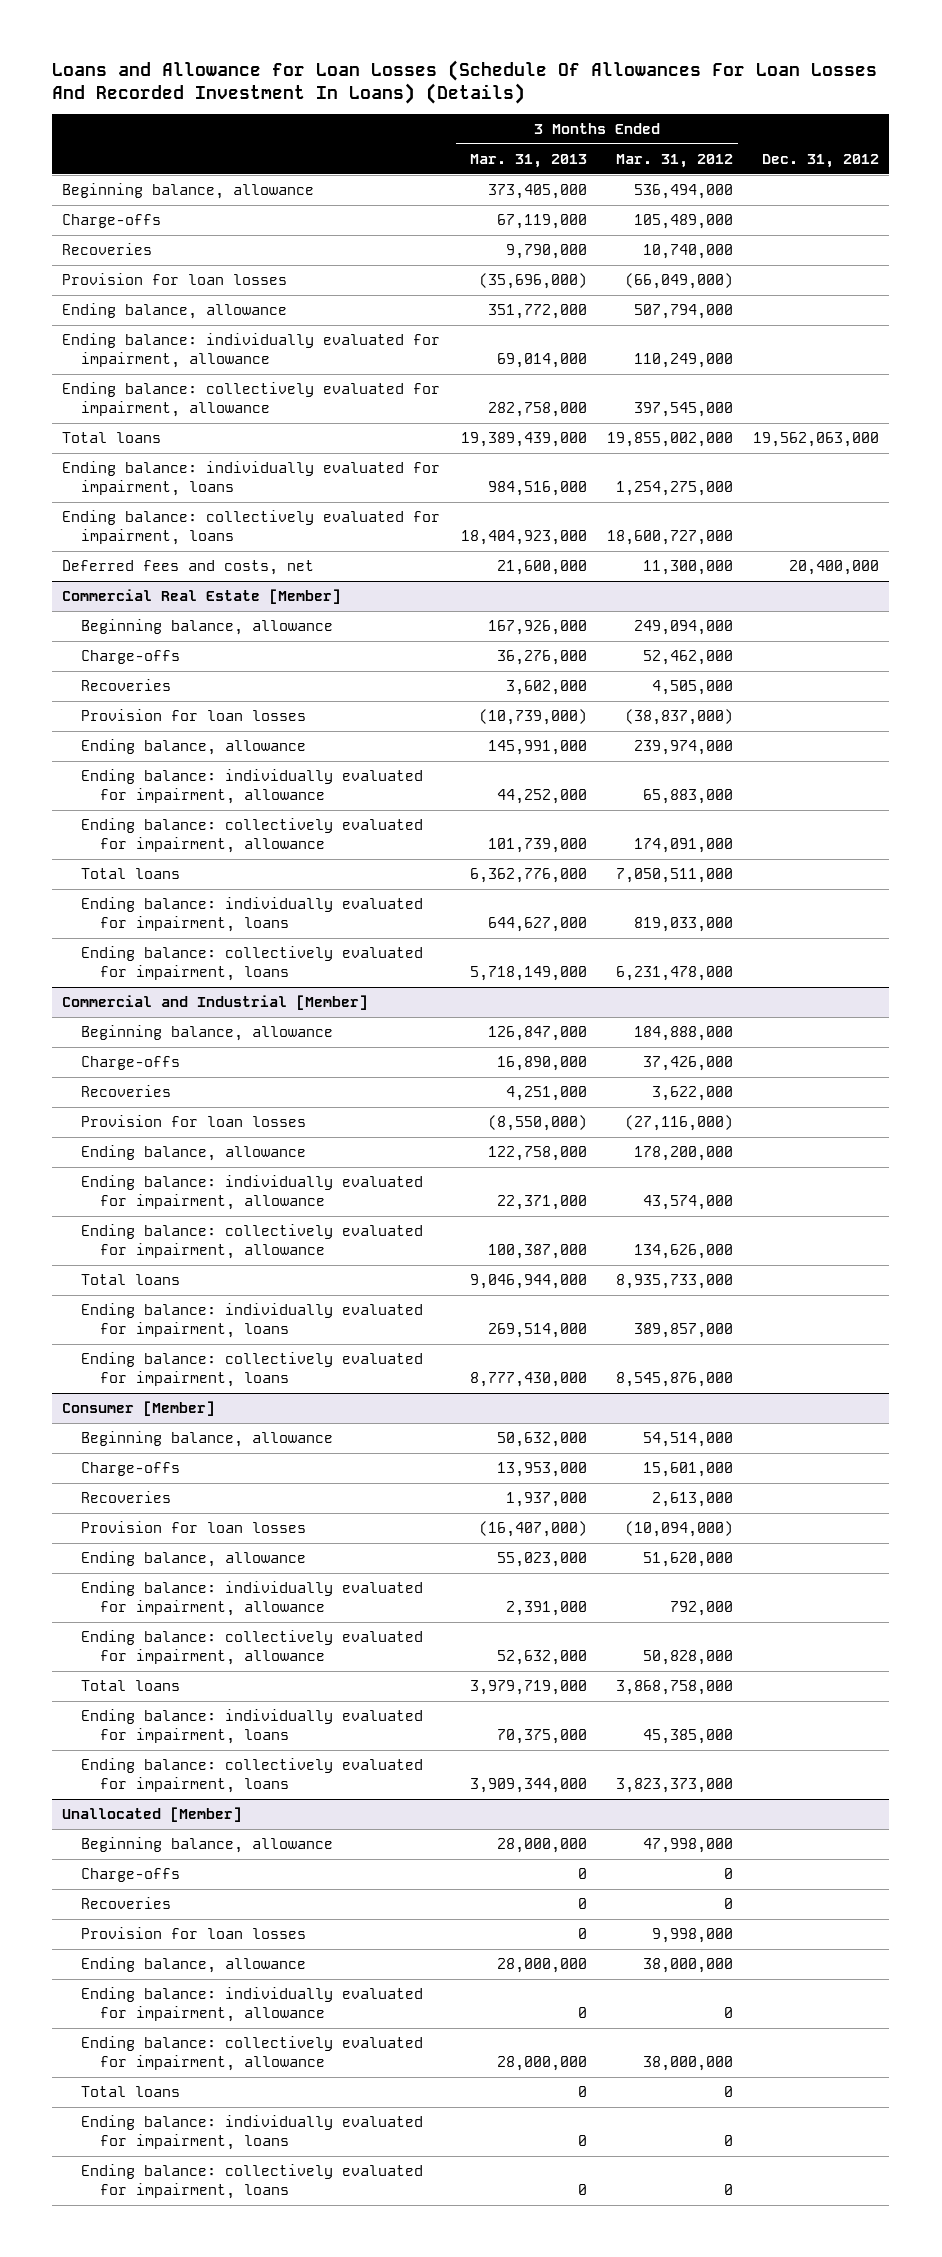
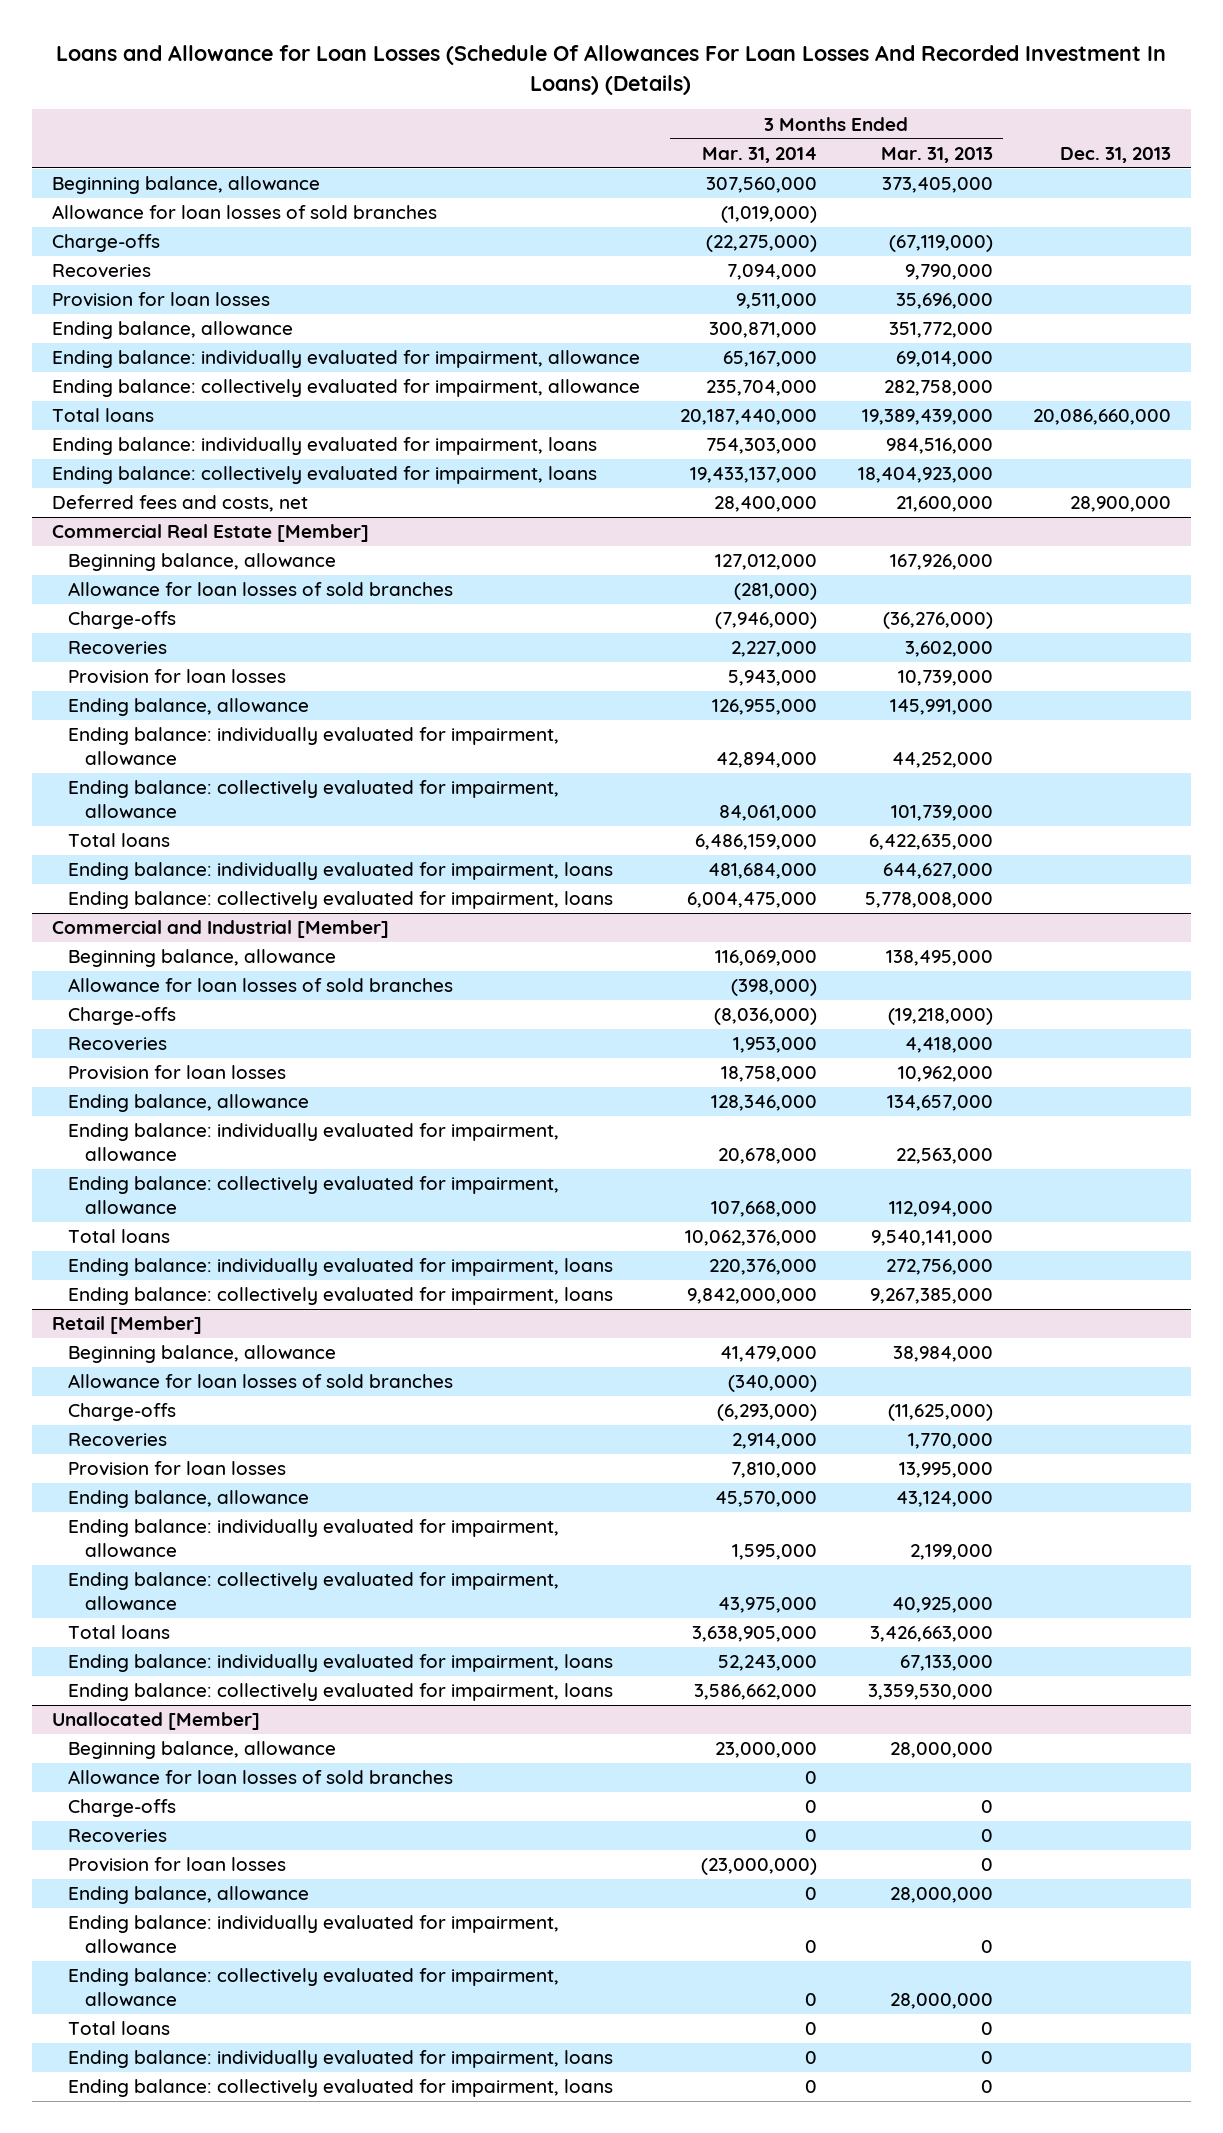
[615,154,733,169] Mar. 31, 2012 -> none
[762,154,880,169] Dec. 31, 2012 -> none
none -> [702,147,818,164] Mar. 31, 2014
none -> [1059,147,1171,164] Dec. 31, 2013
none -> [52,205,438,220] Allowance for loan losses of sold branches
[496,214,587,230] 67,119,000 -> [888,235,993,253] (67,119,000)
[478,273,587,290] (35,696,000) -> [895,293,993,310] 35,696,000
none -> [68,582,454,597] Allowance for loan losses of sold branches
[496,650,587,666] 36,276,000 -> [882,612,993,630] (36,276,000)
[478,709,587,726] (10,739,000) -> [897,670,993,687] 10,739,000
[469,868,587,884] 6,362,776,000 -> [868,834,993,851] 6,422,635,000
[469,966,587,982] 5,718,149,000 -> [864,892,993,909] 5,778,008,000
[62,1401,216,1417] Consumer [Member] -> none
[487,1026,587,1042] 126,847,000 -> [885,950,993,967] 138,495,000
none -> [68,978,454,993] Allowance for loan losses of sold branches
[496,1056,587,1072] 16,890,000 -> [887,1008,993,1026] (19,218,000)
[505,1086,587,1102] 4,251,000 -> [904,1037,993,1054] 4,418,000
[487,1115,587,1132] (8,550,000) -> [897,1066,993,1083] 10,962,000
[487,1146,587,1162] 122,758,000 -> [886,1095,993,1112] 134,657,000
[496,1195,587,1211] 22,371,000 -> [895,1148,993,1165] 22,563,000
[487,1244,587,1260] 100,387,000 -> [888,1201,993,1218] 112,094,000
[469,1274,587,1290] 9,046,944,000 -> [870,1230,993,1247] 9,540,141,000
[487,1323,587,1339] 269,514,000 -> [885,1259,993,1276] 272,756,000
[469,1372,587,1388] 8,777,430,000 -> [869,1288,993,1305] 9,267,385,000
none -> [52,1316,203,1335] Retail [Member]
[496,1432,587,1448] 50,632,000 -> [892,1346,993,1363] 38,984,000
none -> [68,1374,454,1389] Allowance for loan losses of sold branches
[496,1462,587,1478] 13,953,000 -> [887,1404,993,1422] (11,625,000)
[505,1492,587,1508] 1,937,000 -> [907,1433,993,1450] 1,770,000
[478,1521,587,1538] (16,407,000) -> [898,1462,993,1479] 13,995,000
[496,1552,587,1568] 55,023,000 -> [895,1491,993,1508] 43,124,000
[505,1601,587,1617] 2,391,000 -> [909,1544,993,1561] 2,199,000
[496,1650,587,1666] 52,632,000 -> [891,1597,993,1614] 40,925,000
[469,1680,587,1696] 3,979,719,000 -> [869,1626,993,1643] 3,426,663,000
[496,1729,587,1745] 70,375,000 -> [899,1655,993,1672] 67,133,000
[469,1778,587,1794] 3,909,344,000 -> [867,1684,993,1701] 3,359,530,000
none -> [68,1770,454,1785] Allowance for loan losses of sold branches

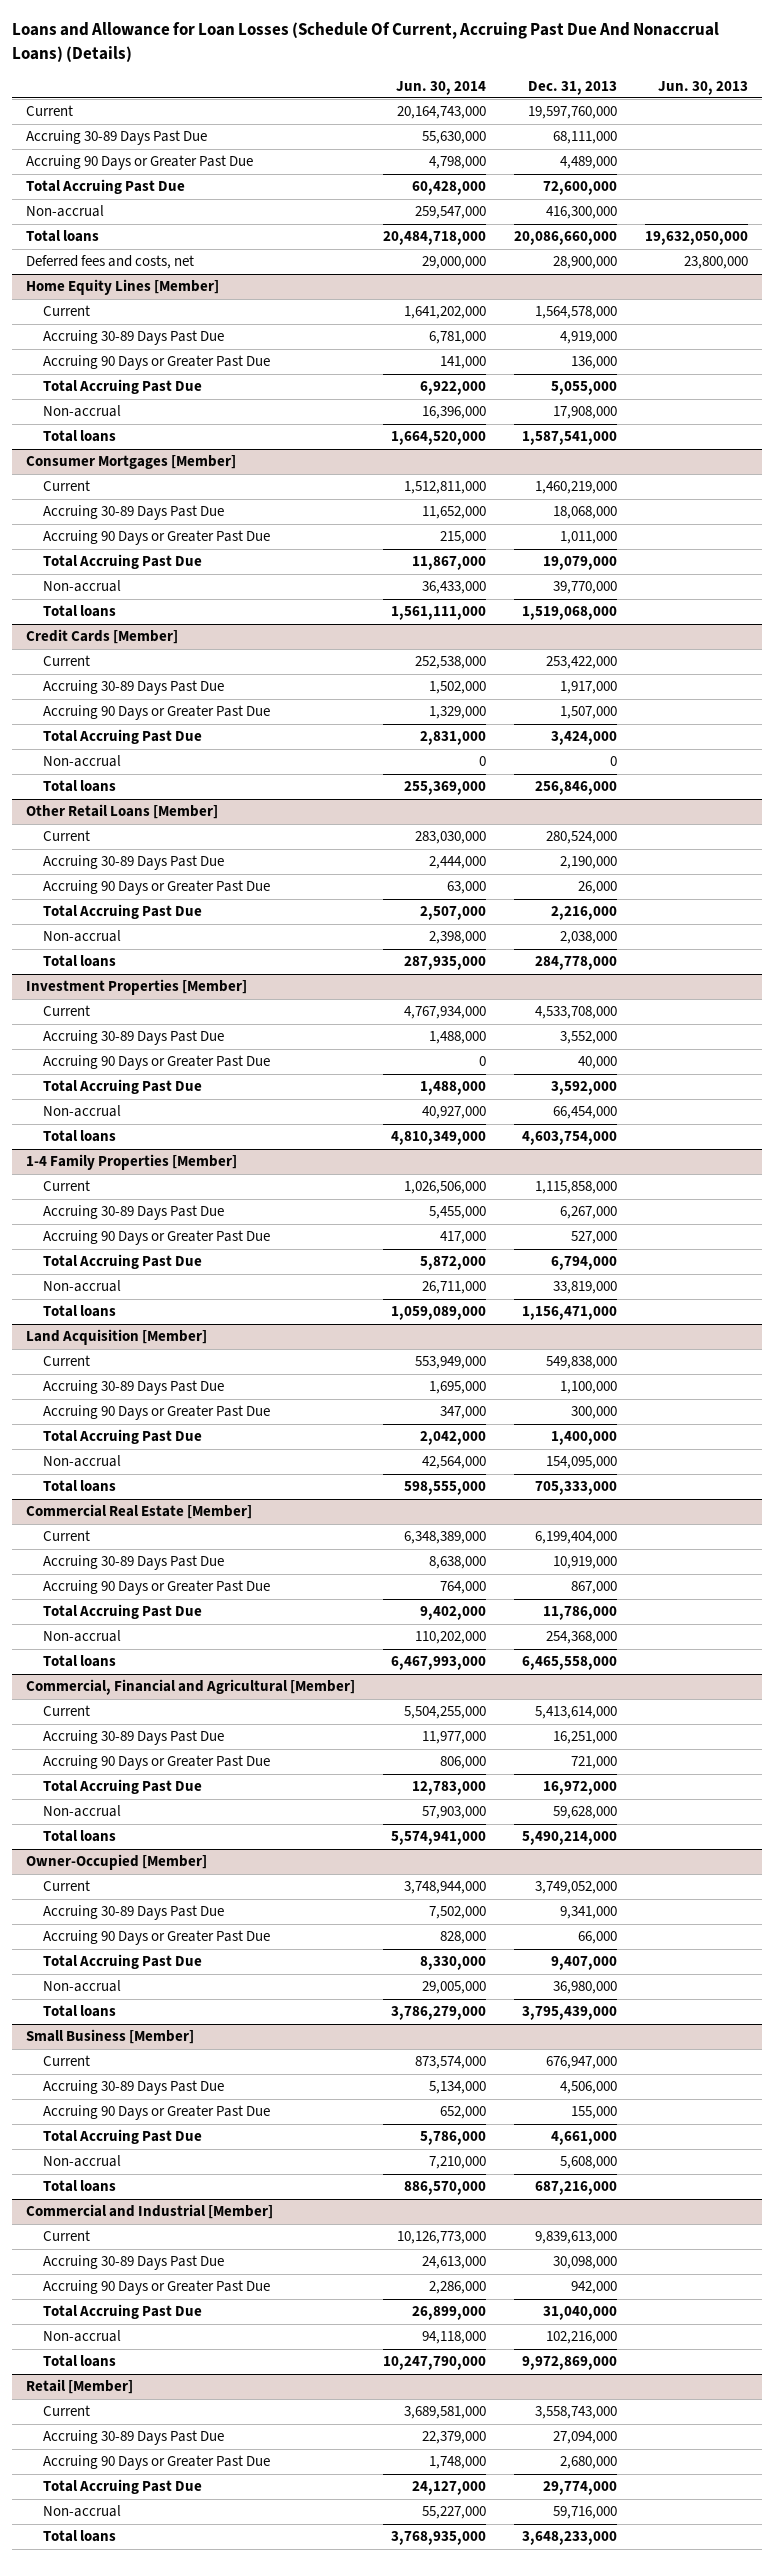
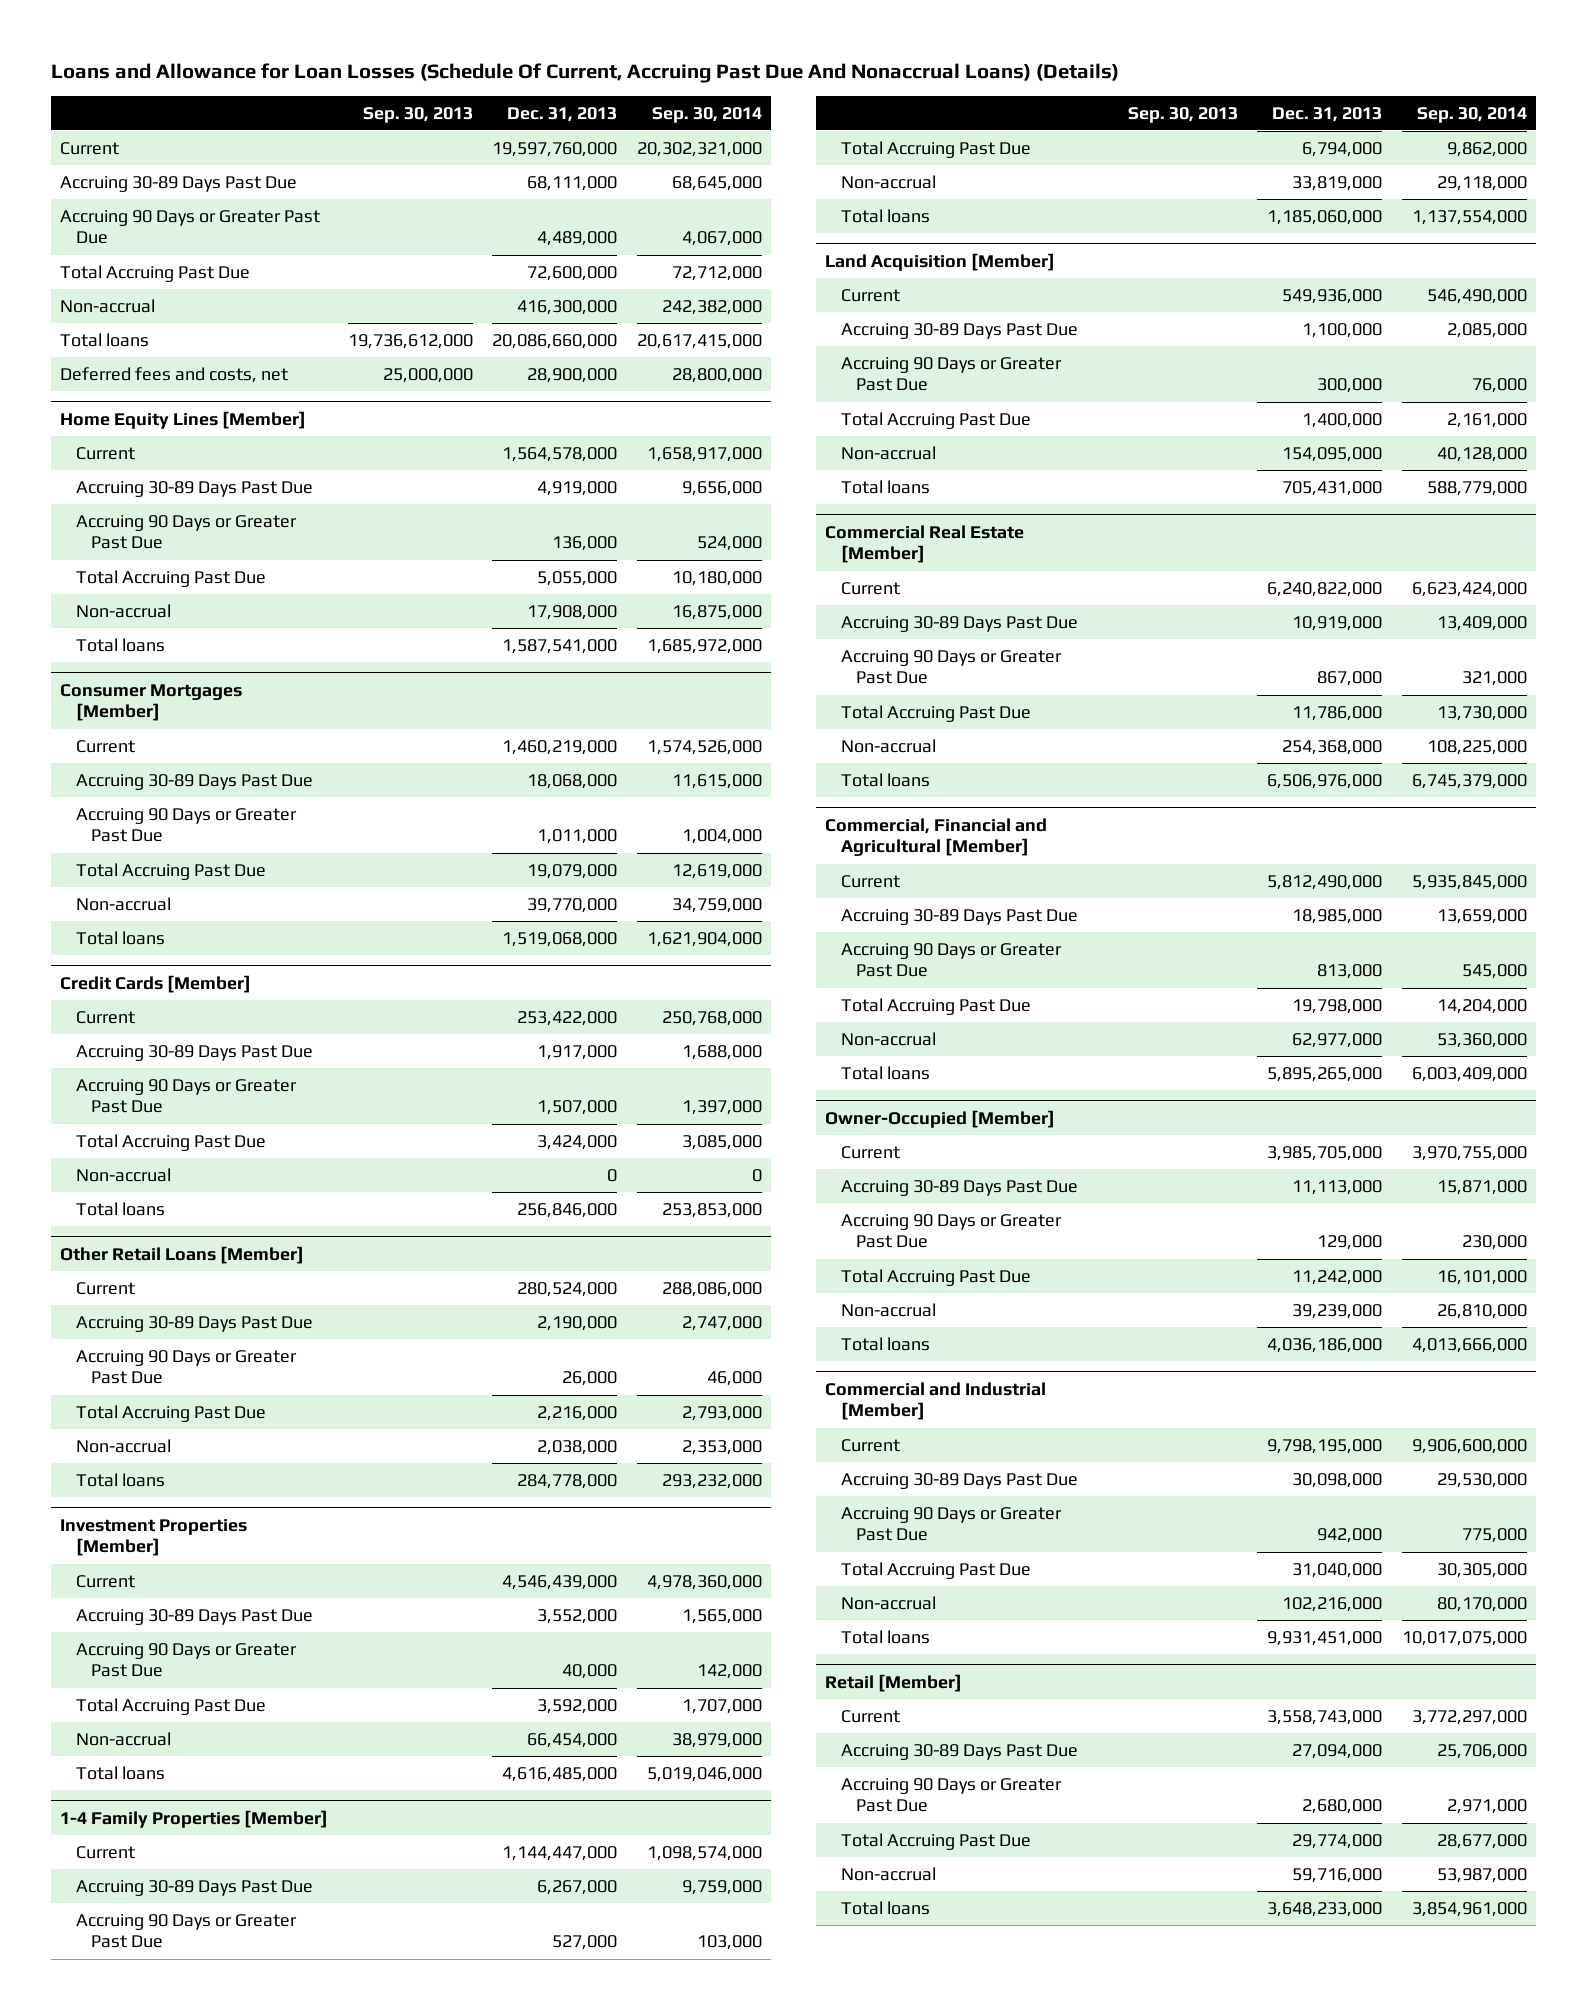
[396,80,487,95] Jun. 30, 2014 -> none
[657,80,748,95] Jun. 30, 2013 -> none
none -> [362,106,473,123] Sep. 30, 2013
none -> [651,106,762,123] Sep. 30, 2014
[534,1006,617,1020] 4,533,708,000 -> [502,1574,618,1590] 4,546,439,000
[521,1131,617,1146] 4,603,754,000 -> [502,1766,618,1782] 4,616,485,000
[534,1181,617,1195] 1,115,858,000 -> [502,1845,618,1861] 1,144,447,000
[521,1306,617,1321] 1,156,471,000 -> [1267,209,1383,225] 1,185,060,000
[545,1356,617,1370] 549,838,000 -> [1282,288,1383,304] 549,936,000
[534,1481,617,1496] 705,333,000 -> [1282,480,1383,496] 705,431,000
[534,1531,617,1545] 6,199,404,000 -> [1267,581,1383,597] 6,240,822,000
[521,1656,617,1671] 6,465,558,000 -> [1267,773,1383,789] 6,506,976,000
[534,1706,617,1720] 5,413,614,000 -> [1267,874,1383,890] 5,812,490,000
[552,1731,617,1745] 16,251,000 -> [1292,908,1383,924] 18,985,000
[570,1756,617,1770] 721,000 -> [1317,964,1383,980] 813,000
[542,1781,617,1796] 16,972,000 -> [1292,998,1383,1014] 19,798,000
[552,1806,617,1820] 59,628,000 -> [1292,1032,1383,1048] 62,977,000
[521,1831,617,1846] 5,490,214,000 -> [1267,1066,1383,1082] 5,895,265,000
[26,2029,195,2045] Small Business [Member] -> none
[42,2055,90,2067] Current -> none
[42,2080,224,2096] Accruing 30-89 Days Past Due -> none
[42,2105,270,2121] Accruing 90 Days or Greater Past Due -> none
[42,2129,202,2145] Total Accruing Past Due -> none
[42,2155,121,2168] Non-accrual -> none
[42,2180,116,2193] Total loans -> none
[534,1881,617,1895] 3,749,052,000 -> [1267,1145,1383,1161] 3,985,705,000
[559,1906,617,1920] 9,341,000 -> [1292,1179,1383,1195] 11,113,000
[577,1931,617,1945] 66,000 -> [1317,1235,1383,1251] 129,000
[550,1956,617,1971] 9,407,000 -> [1292,1269,1383,1285] 11,242,000
[552,1981,617,1995] 36,980,000 -> [1292,1303,1383,1319] 39,239,000
[521,2006,617,2021] 3,795,439,000 -> [1267,1337,1383,1353] 4,036,186,000
[534,2231,617,2245] 9,839,613,000 -> [1267,1438,1383,1454] 9,798,195,000
[521,2356,617,2371] 9,972,869,000 -> [1267,1630,1383,1646] 9,931,451,000

